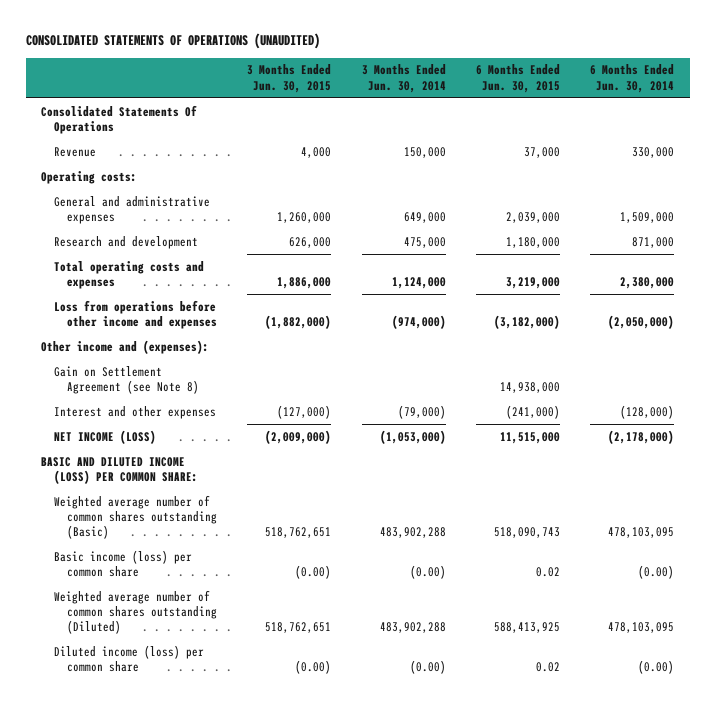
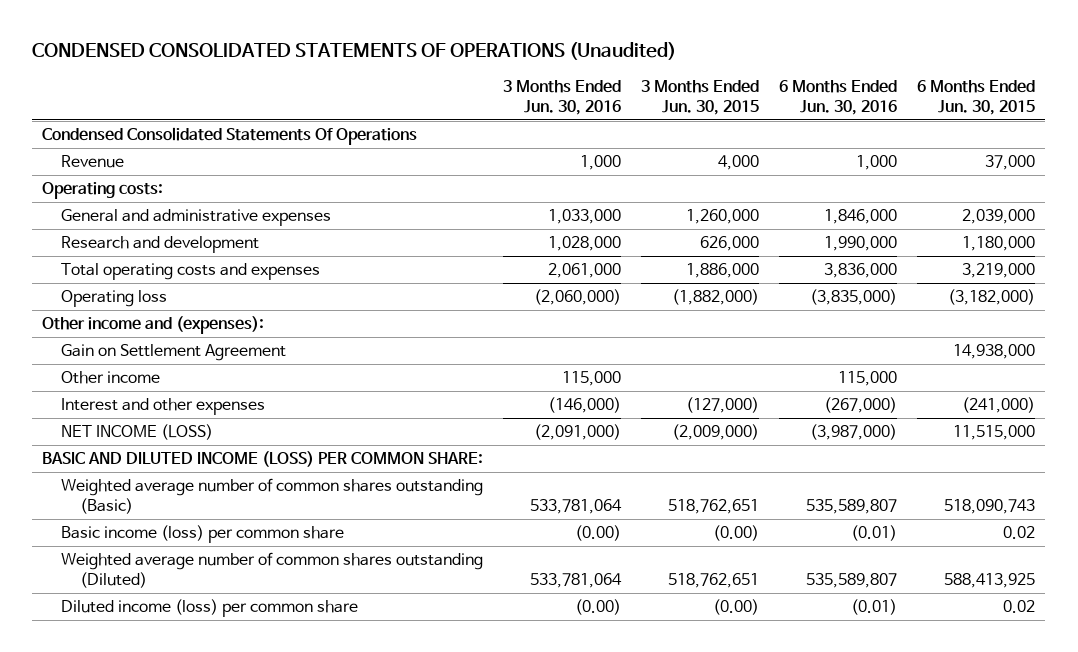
[26,33,321,50] CONSOLIDATED STATEMENTS OF OPERATIONS (UNAUDITED) -> [32,41,677,60] CONDENSED CONSOLIDATED STATEMENTS OF OPERATIONS (Unaudited)
[361,64,446,93] 3 Months Ended Jun. 30, 2014 -> none
[590,64,675,93] 6 Months Ended Jun. 30, 2014 -> none
none -> [503,79,622,116] 3 Months Ended Jun. 30, 2016
none -> [779,79,898,116] 6 Months Ended Jun. 30, 2016
[41,104,198,134] Consolidated Statements Of Operations -> [42,127,418,146] Condensed Consolidated Statements Of Operations
[54,299,217,329] Loss from operations before other income and expenses -> [61,290,168,308] Operating loss
[54,365,199,394] Gain on Settlement Agreement (see Note 8) -> [61,344,287,362] Gain on Settlement Agreement
none -> [61,371,161,385] Other income

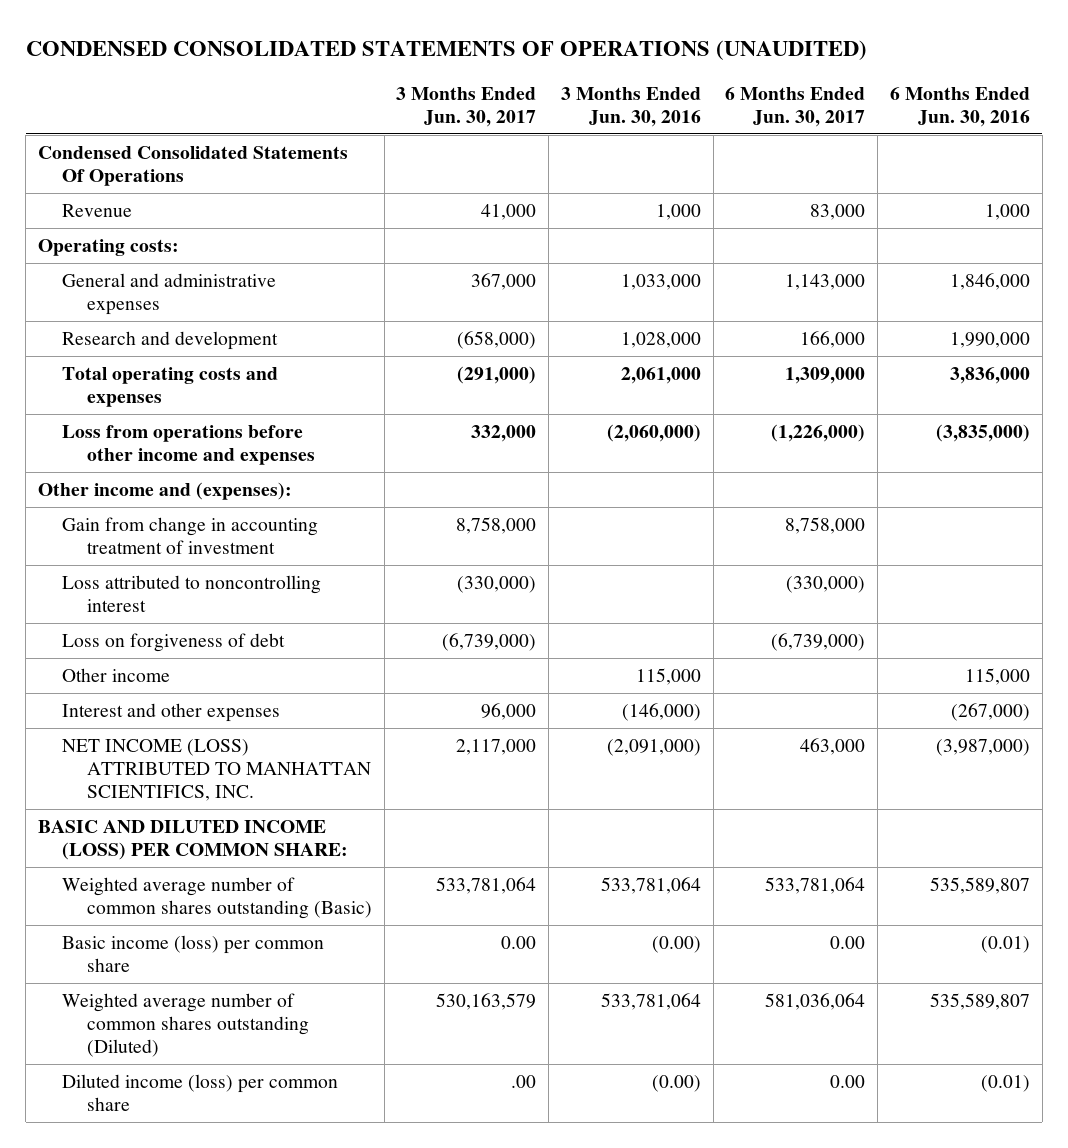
[32,41,677,60] CONDENSED CONSOLIDATED STATEMENTS OF OPERATIONS (Unaudited) -> [25,40,867,61] CONDENSED CONSOLIDATED STATEMENTS OF OPERATIONS (UNAUDITED)
[641,79,760,116] 3 Months Ended Jun. 30, 2015 -> none
[917,79,1036,116] 6 Months Ended Jun. 30, 2015 -> none
none -> [396,86,537,127] 3 Months Ended Jun. 30, 2017
none -> [725,86,866,127] 6 Months Ended Jun. 30, 2017
[61,290,168,308] Operating loss -> [62,424,315,465] Loss from operations before other income and expenses
[61,344,287,362] Gain on Settlement Agreement -> none
none -> [62,516,319,554] Gain from change in accounting treatment of investment
none -> [62,574,322,612] Loss attributed to noncontrolling interest
none -> [62,632,286,652] Loss on forgiveness of debt
[61,424,214,441] NET INCOME (LOSS) -> [62,738,371,802] NET INCOME (LOSS) ATTRIBUTED TO MANHATTAN SCIENTIFICS, INC.

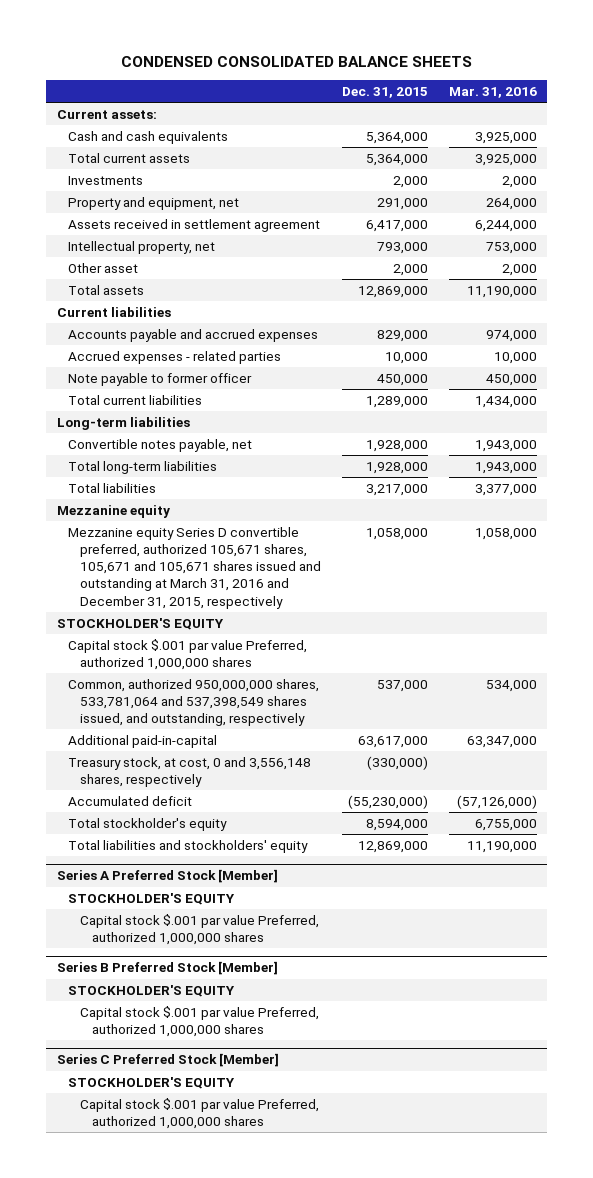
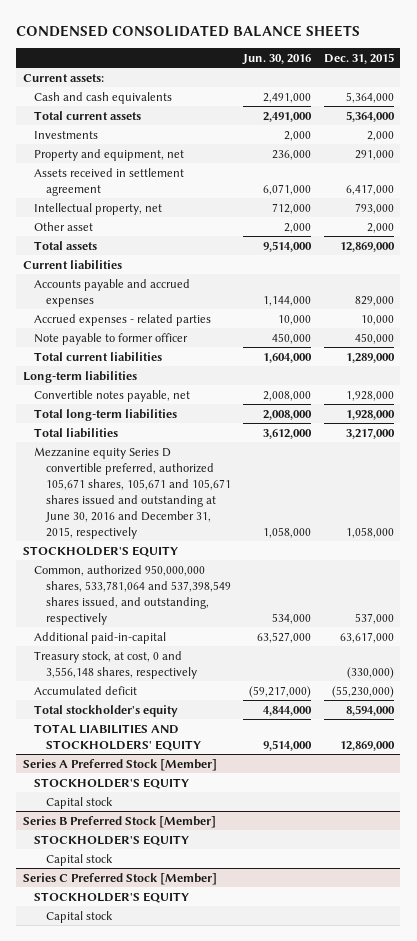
[448,86,537,98] Mar. 31, 2016 -> none
none -> [242,53,312,65] Jun. 30, 2016
[56,504,170,518] Mezzanine equity -> none
[68,526,322,609] Mezzanine equity Series D convertible preferred, authorized 105,671 shares, 105,671 and 105,671 shares issued and outstanding at March 31, 2016 and December 31, 2015, respectively -> [34,446,231,539] Mezzanine equity Series D convertible preferred, authorized 105,671 shares, 105,671 and 105,671 shares issued and outstanding at June 30, 2016 and December 31, 2015, respectively
[68,638,308,670] Capital stock $.001 par value Preferred, authorized 1,000,000 shares -> none
[68,839,309,853] Total liabilities and stockholders' equity -> [34,723,201,751] TOTAL LIABILITIES AND STOCKHOLDERS' EQUITY
[80,913,320,945] Capital stock $.001 par value Preferred, authorized 1,000,000 shares -> [45,796,113,809] Capital stock
[80,1005,320,1037] Capital stock $.001 par value Preferred, authorized 1,000,000 shares -> [45,853,113,866] Capital stock
[80,1097,320,1129] Capital stock $.001 par value Preferred, authorized 1,000,000 shares -> [45,910,113,923] Capital stock

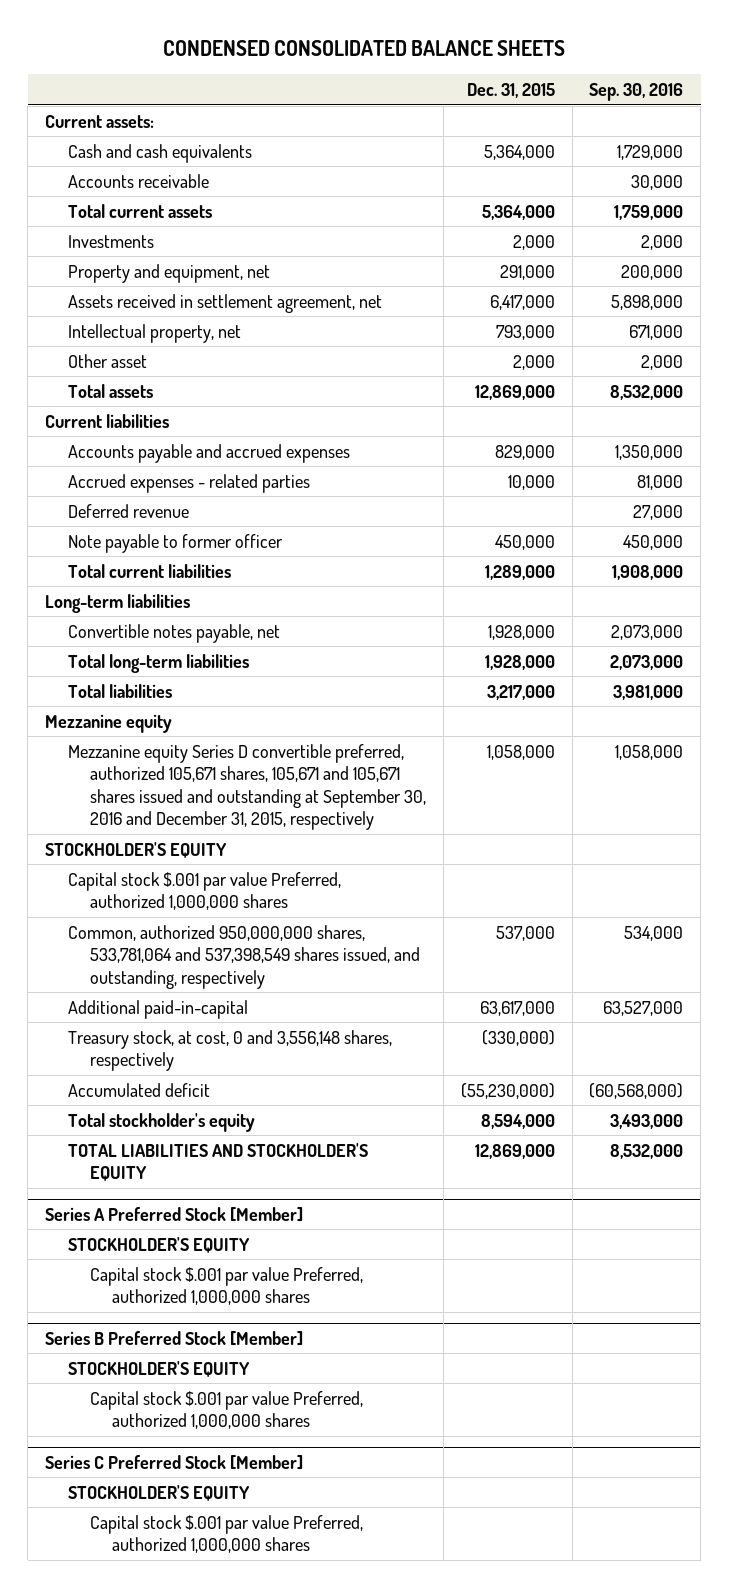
[242,53,312,65] Jun. 30, 2016 -> none
none -> [589,83,684,102] Sep. 30, 2016
none -> [67,173,209,188] Accounts receivable
[34,167,185,196] Assets received in settlement agreement -> [67,293,382,313] Assets received in settlement agreement, net
none -> [67,503,189,518] Deferred revenue
none -> [45,713,173,733] Mezzanine equity
[34,446,231,539] Mezzanine equity Series D convertible preferred, authorized 105,671 shares, 105,671 and 105,671 shares issued and outstanding at June 30, 2016 and December 31, 2015, respectively -> [67,743,426,831] Mezzanine equity Series D convertible preferred, authorized 105,671 shares, 105,671 and 105,671 shares issued and outstanding at September 30, 2016 and December 31, 2015, respectively
none -> [67,871,341,911] Capital stock $.001 par value Preferred, authorized 1,000,000 shares
[34,723,201,751] TOTAL LIABILITIES AND STOCKHOLDERS' EQUITY -> [67,1142,368,1182] TOTAL LIABILITIES AND STOCKHOLDER'S EQUITY
[45,796,113,809] Capital stock -> [89,1266,363,1306] Capital stock $.001 par value Preferred, authorized 1,000,000 shares
[45,853,113,866] Capital stock -> [89,1390,363,1430] Capital stock $.001 par value Preferred, authorized 1,000,000 shares
[45,910,113,923] Capital stock -> [89,1514,363,1554] Capital stock $.001 par value Preferred, authorized 1,000,000 shares

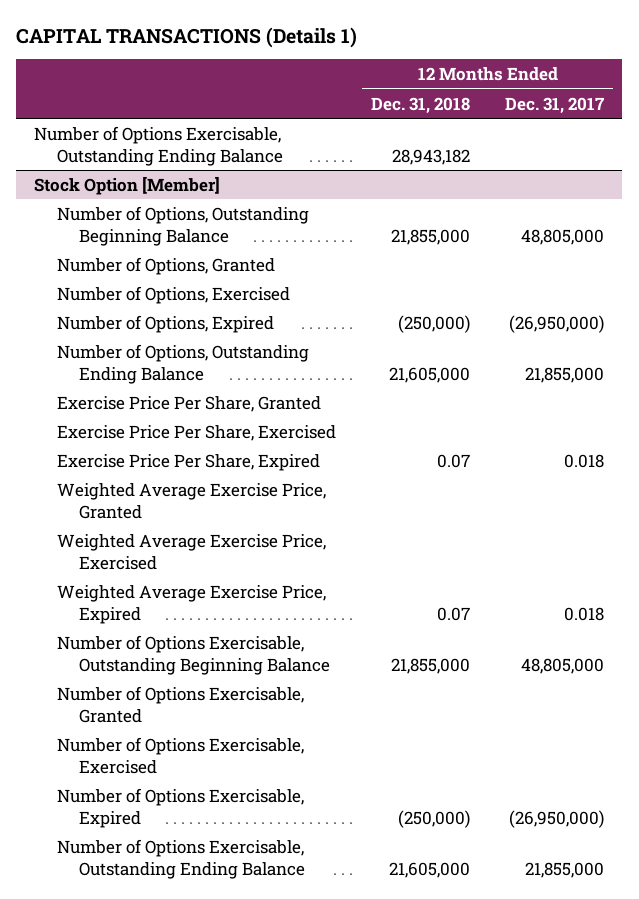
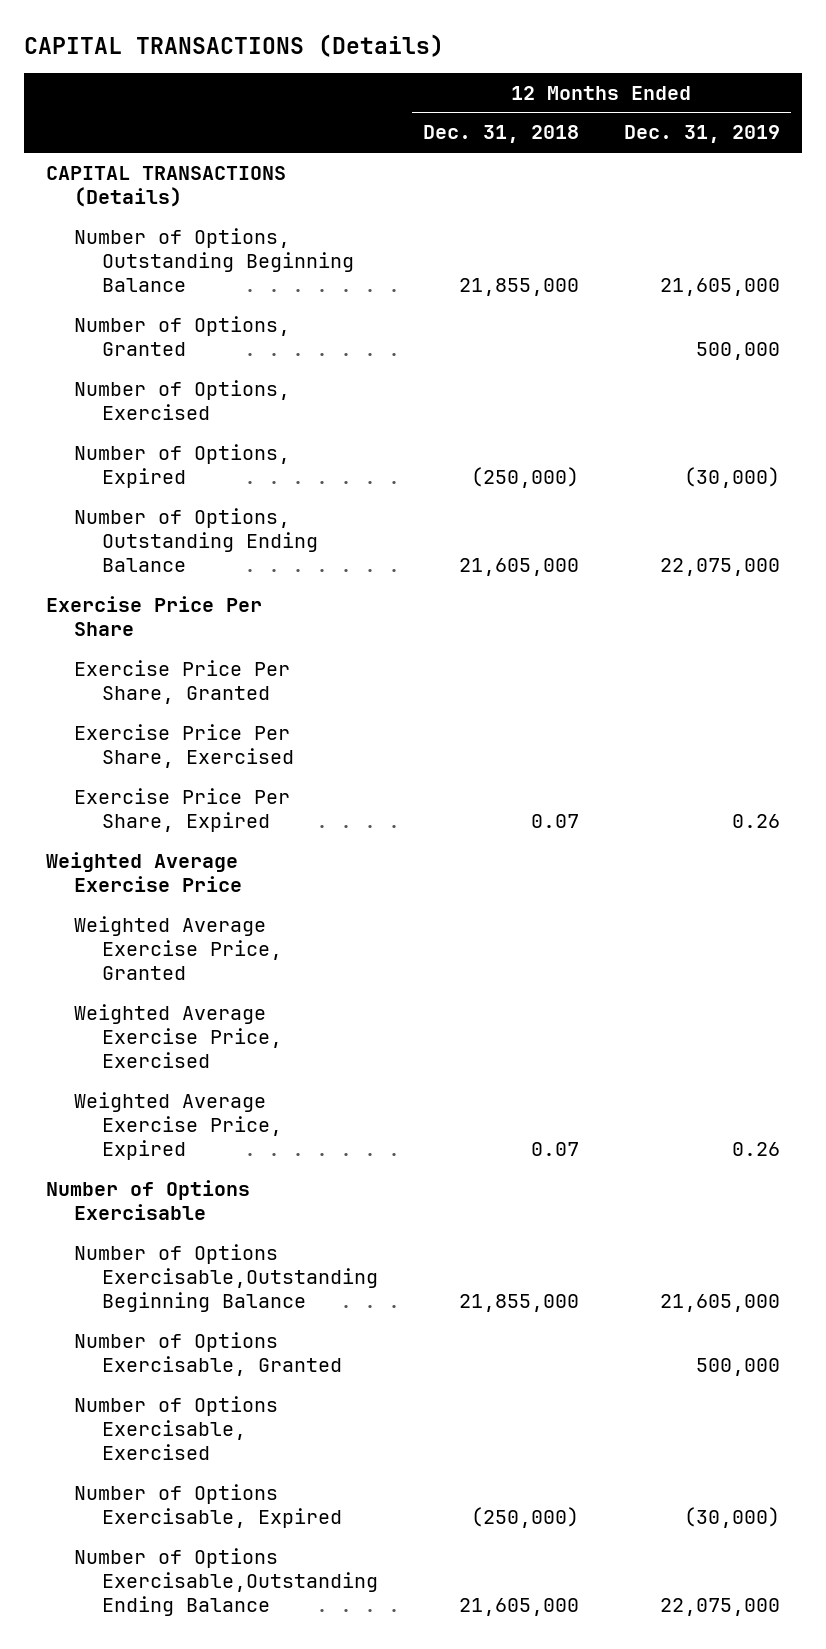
[16,26,358,48] CAPITAL TRANSACTIONS (Details 1) -> [23,33,444,57] CAPITAL TRANSACTIONS (Details)
[505,96,605,114] Dec. 31, 2017 -> none
none -> [623,125,780,144] Dec. 31, 2019
[34,125,283,166] Number of Options Exercisable, Outstanding Ending Balance -> none
[34,175,221,195] Stock Option [Member] -> none
none -> [46,165,287,207] CAPITAL TRANSACTIONS (Details)
none -> [46,595,263,636] Exercise Price Per Share
none -> [46,851,242,892] Weighted Average Exercise Price
none -> [46,1179,251,1220] Number of Options Exercisable
[56,634,330,675] Number of Options Exercisable, Outstanding Beginning Balance -> [73,1243,378,1313] Number of Options Exercisable,Outstanding Beginning Balance
[56,838,305,879] Number of Options Exercisable, Outstanding Ending Balance -> [73,1547,378,1617] Number of Options Exercisable,Outstanding Ending Balance

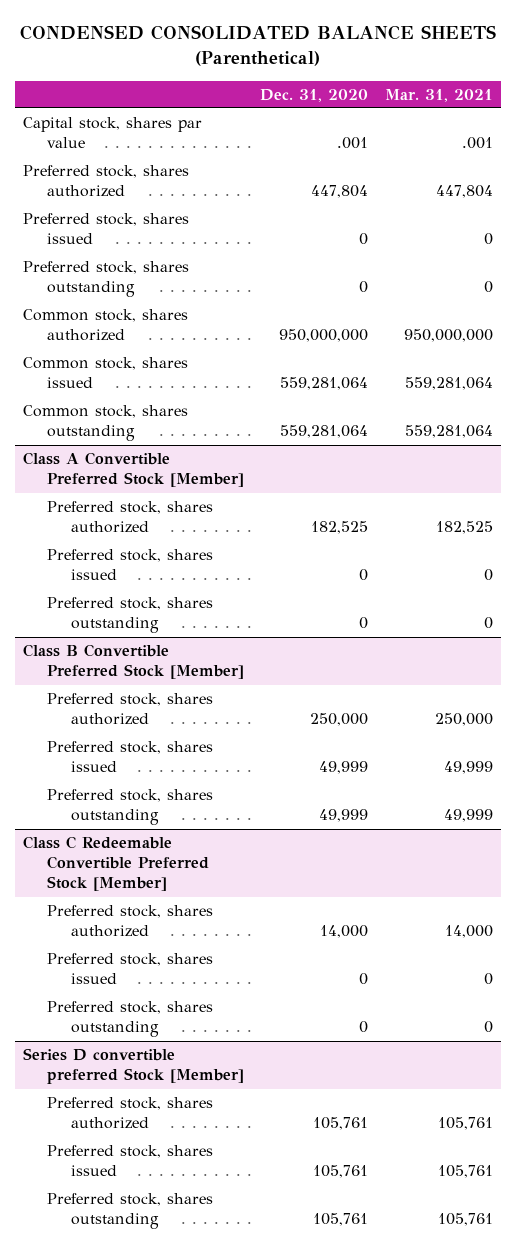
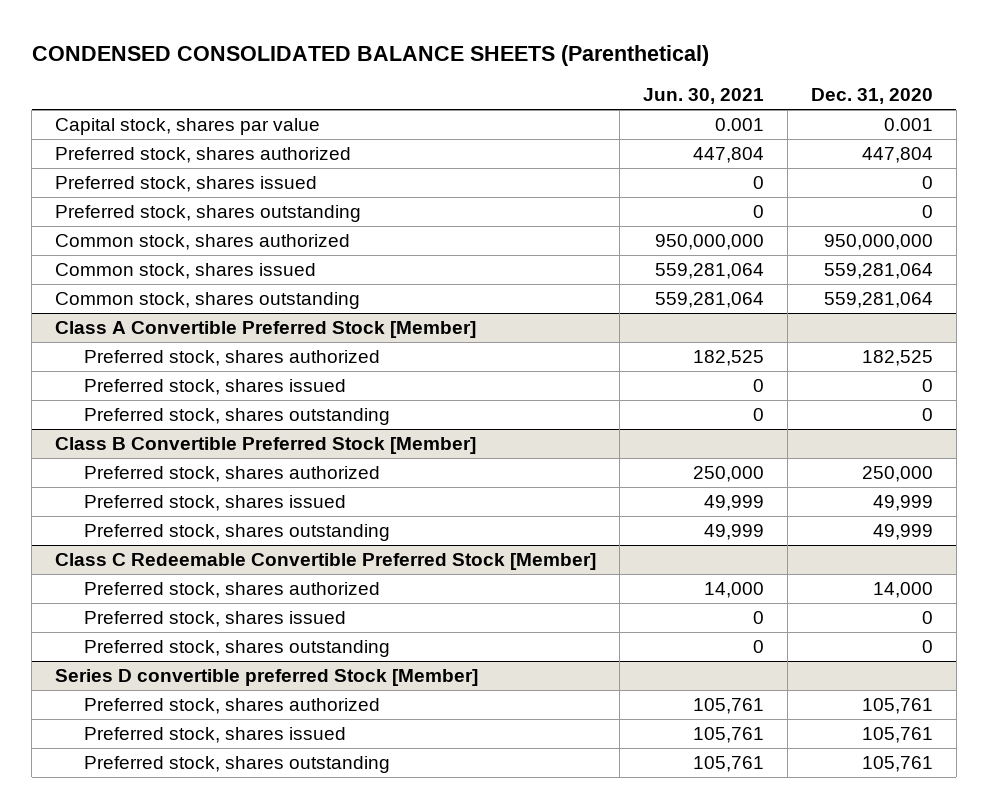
[384,88,493,102] Mar. 31, 2021 -> none
none -> [643,88,765,105] Jun. 30, 2021
[337,137,369,150] .001 -> [883,118,933,132] 0.001

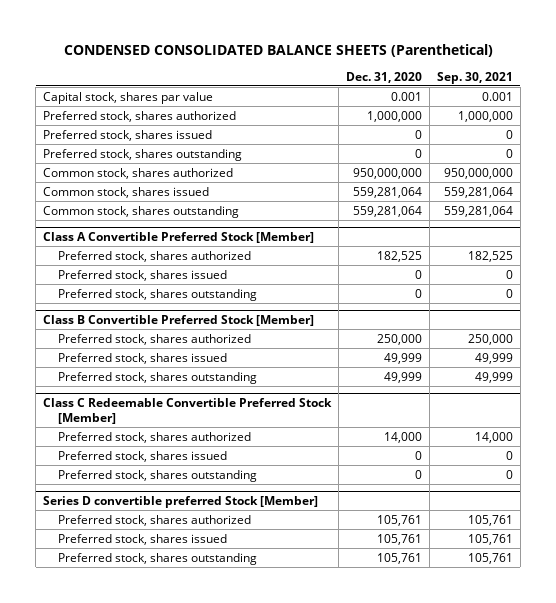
[643,88,765,105] Jun. 30, 2021 -> none
none -> [436,71,513,84] Sep. 30, 2021
[861,147,933,164] 447,804 -> [367,110,423,122] 1,000,000

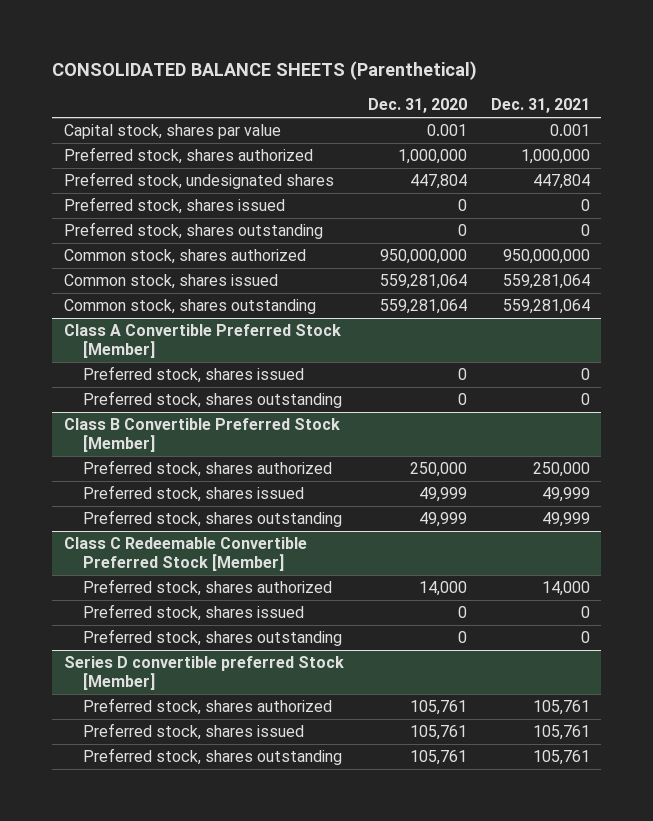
[64,43,494,57] CONDENSED CONSOLIDATED BALANCE SHEETS (Parenthetical) -> [51,61,477,81] CONSOLIDATED BALANCE SHEETS (Parenthetical)
[436,71,513,84] Sep. 30, 2021 -> none
none -> [490,98,590,114] Dec. 31, 2021
none -> [63,172,334,190] Preferred stock, undesignated shares
[57,250,251,262] Preferred stock, shares authorized -> none

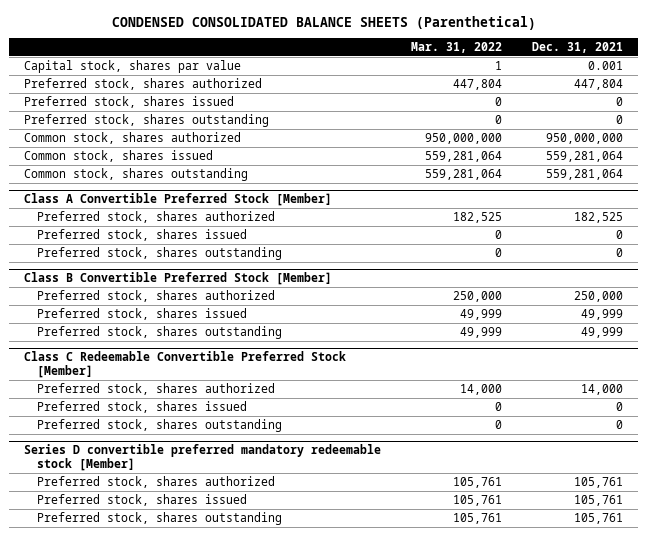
[51,61,477,81] CONSOLIDATED BALANCE SHEETS (Parenthetical) -> [111,15,536,30] CONDENSED CONSOLIDATED BALANCE SHEETS (Parenthetical)
[367,98,467,114] Dec. 31, 2020 -> none
none -> [411,42,503,54] Mar. 31, 2022
[63,172,334,190] Preferred stock, undesignated shares -> none
[520,149,590,165] 1,000,000 -> [574,78,624,90] 447,804
none -> [37,210,276,223] Preferred stock, shares authorized
[63,656,344,691] Series D convertible preferred Stock [Member] -> [24,444,382,472] Series D convertible preferred mandatory redeemable stock [Member]

